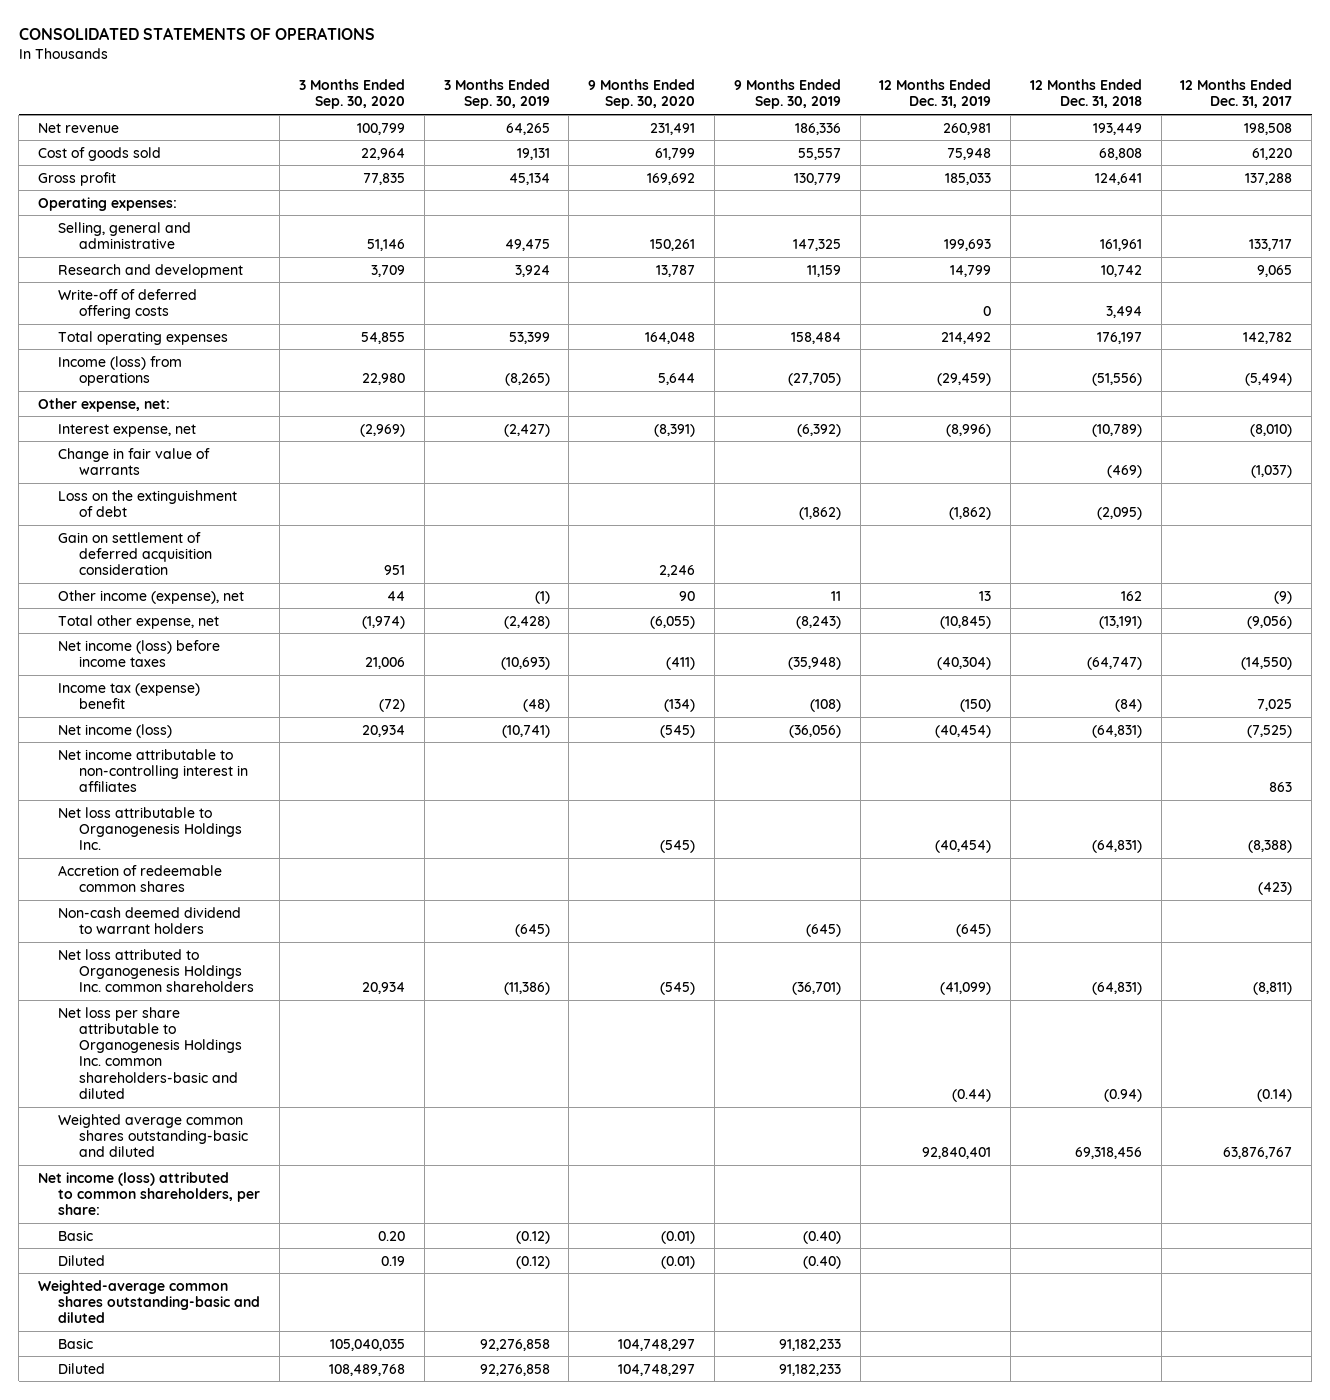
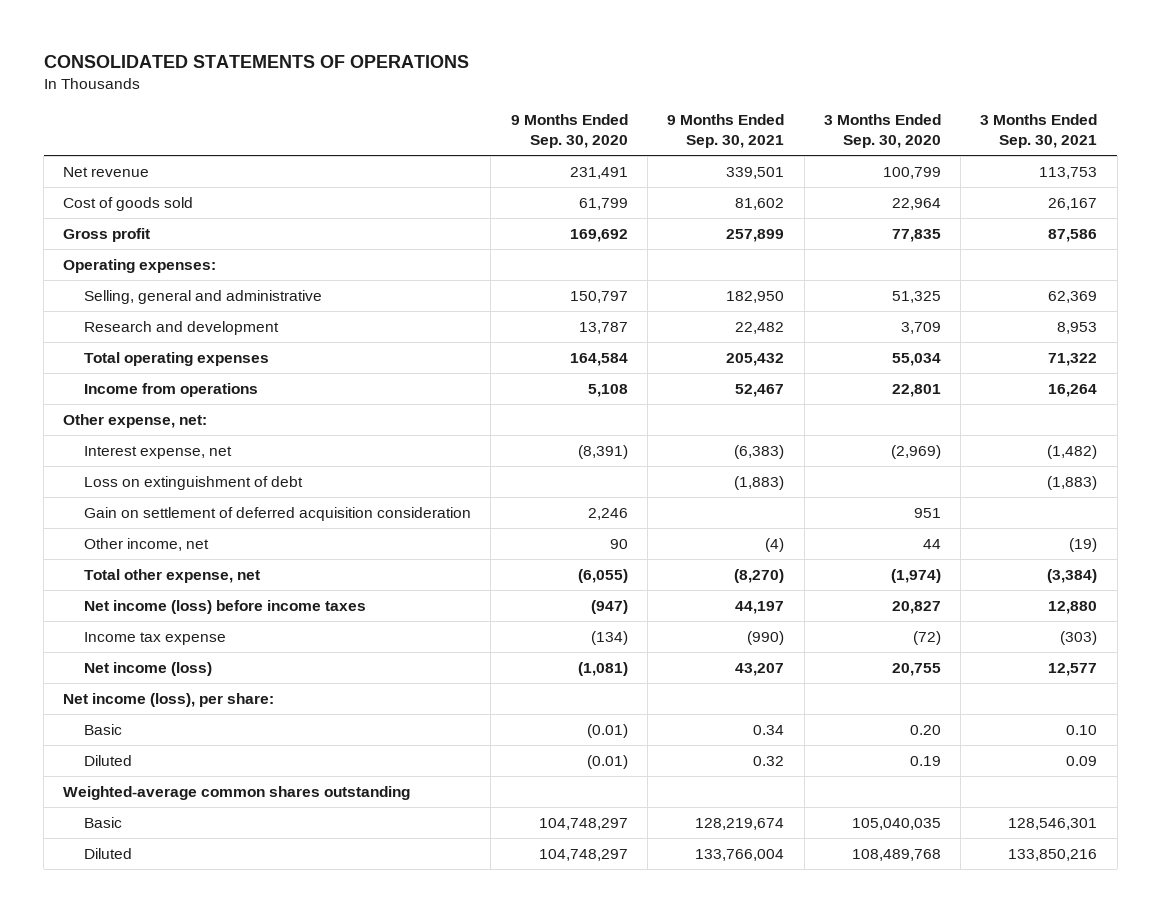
[443,79,550,110] 3 Months Ended Sep. 30, 2019 -> none
[733,79,841,110] 9 Months Ended Sep. 30, 2019 -> none
[879,79,992,109] 12 Months Ended Dec. 31, 2019 -> none
[1029,79,1142,109] 12 Months Ended Dec. 31, 2018 -> none
[1180,79,1293,109] 12 Months Ended Dec. 31, 2017 -> none
none -> [667,114,785,149] 9 Months Ended Sep. 30, 2021
none -> [980,114,1098,149] 3 Months Ended Sep. 30, 2021
[367,238,406,251] 51,146 -> [891,290,941,303] 51,325
[650,238,696,251] 150,261 -> [569,290,628,303] 150,797
[58,288,198,319] Write-off of deferred offering costs -> none
[361,331,406,344] 54,855 -> [891,352,941,366] 55,034
[645,331,696,344] 164,048 -> [569,352,628,366] 164,584
[58,355,183,386] Income (loss) from operations -> [84,382,259,397] Income from operations
[362,372,406,385] 22,980 -> [891,383,941,397] 22,801
[658,372,696,385] 5,644 -> [587,383,628,397] 5,108
[58,447,211,475] Change in fair value of warrants -> none
[58,489,238,517] Loss on the extinguishment of debt -> [84,475,304,490] Loss on extinguishment of debt
[58,589,245,604] Other income (expense), net -> [84,537,210,551] Other income, net
[58,748,249,793] Net income attributable to non-controlling interest in affiliates -> none
[58,806,243,851] Net loss attributable to Organogenesis Holdings Inc. -> none
[58,864,223,892] Accretion of redeemable common shares -> none
[58,906,242,934] Non-cash deemed dividend to warrant holders -> none
[58,948,255,993] Net loss attributed to Organogenesis Holdings Inc. common shareholders -> none
[58,1006,243,1099] Net loss per share attributable to Organogenesis Holdings Inc. common shareholders-basic and diluted -> none
[58,1113,249,1158] Weighted average common shares outstanding-basic and diluted -> none
[365,656,406,669] 21,006 -> [891,600,941,614] 20,827
[666,656,696,670] (411) -> [590,599,628,614] (947)
[58,682,201,709] Income tax (expense) benefit -> [84,631,227,645] Income tax expense
[362,724,406,737] 20,934 -> [891,662,941,676] 20,755
[660,724,696,738] (545) -> [577,661,628,676] (1,081)
[37,1171,261,1216] Net income (loss) attributed to common shareholders, per share: -> [63,692,275,707] Net income (loss), per share:
[37,1279,261,1324] Weighted-average common shares outstanding-basic and diluted -> [63,785,411,800] Weighted-average common shares outstanding

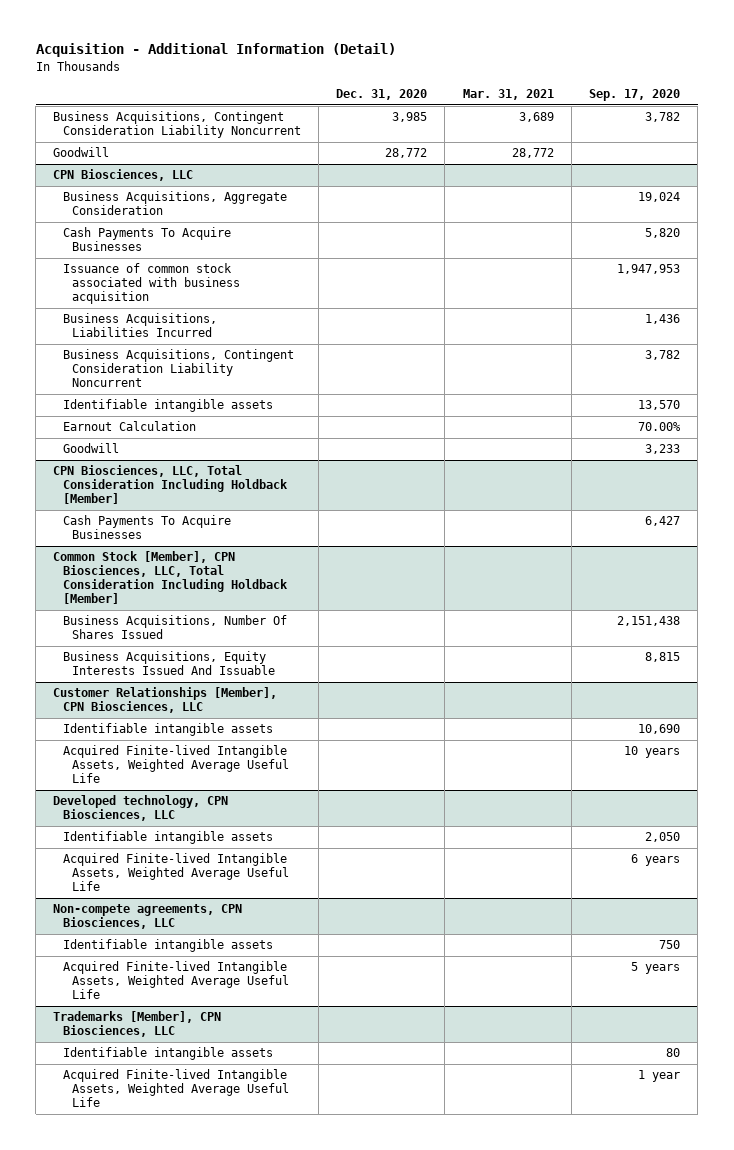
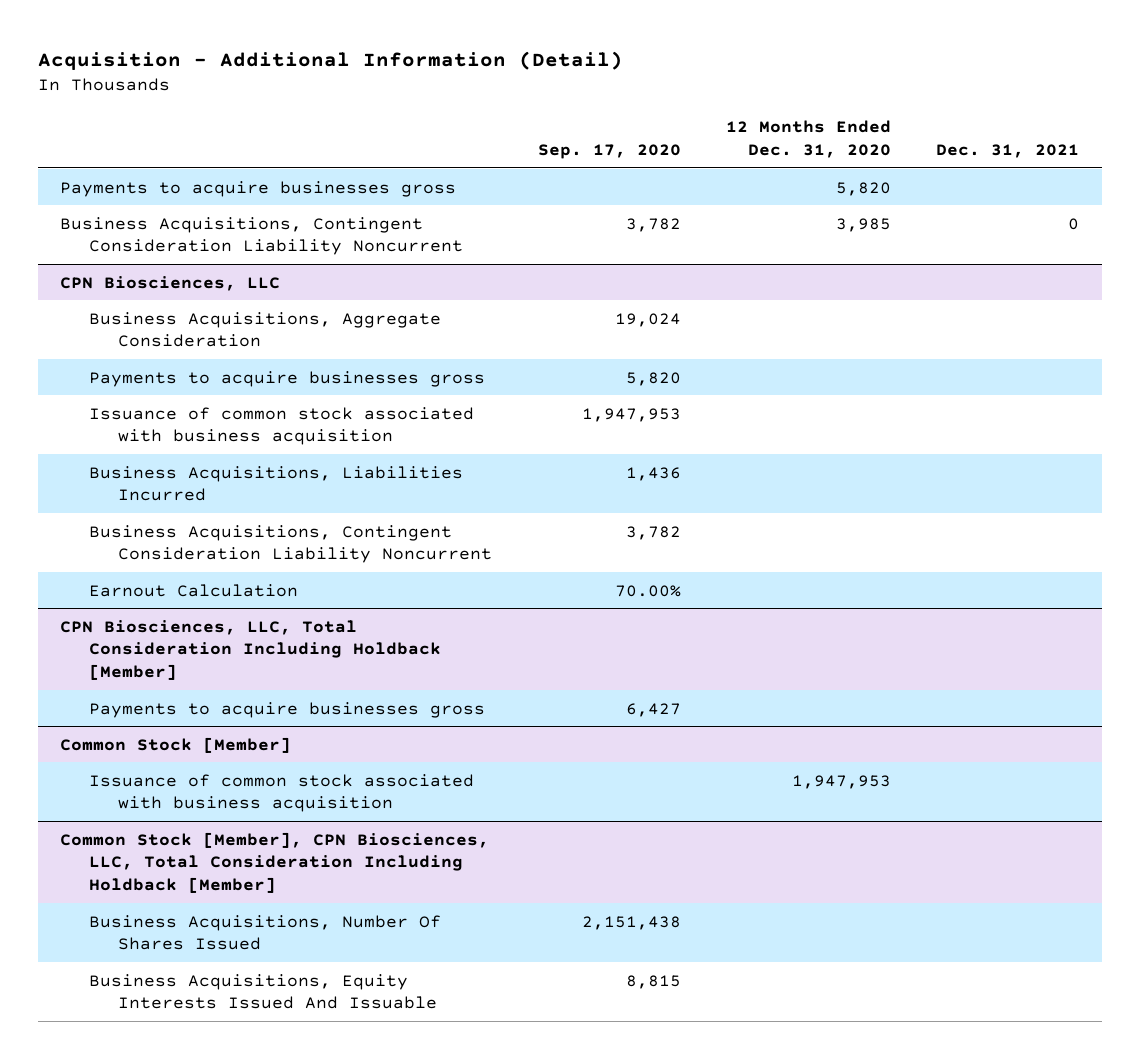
[336,88,428,100] Dec. 31, 2020 -> none
[462,88,554,100] Mar. 31, 2021 -> none
none -> [726,120,892,159] 12 Months Ended Dec. 31, 2020
none -> [936,144,1080,159] Dec. 31, 2021
none -> [60,180,457,197] Payments to acquire businesses gross
[53,147,110,158] Goodwill -> none
[62,227,231,252] Cash Payments To Acquire Businesses -> [89,370,486,387] Payments to acquire businesses gross
[62,399,273,413] Identifiable intangible assets -> none
[62,443,119,454] Goodwill -> none
[62,515,231,540] Cash Payments To Acquire Businesses -> [89,701,486,718] Payments to acquire businesses gross
none -> [60,736,292,753] Common Stock [Member]
none -> [89,773,475,813] Issuance of common stock associated with business acquisition
[53,687,278,714] Customer Relationships [Member], CPN Biosciences, LLC -> none
[62,723,273,737] Identifiable intangible assets -> none
[62,745,289,784] Acquired Finite-lived Intangible Assets, Weighted Average Useful Life -> none
[53,795,229,822] Developed technology, CPN Biosciences, LLC -> none
[62,831,273,845] Identifiable intangible assets -> none
[62,853,289,892] Acquired Finite-lived Intangible Assets, Weighted Average Useful Life -> none
[53,904,243,930] Non-compete agreements, CPN Biosciences, LLC -> none
[62,939,273,953] Identifiable intangible assets -> none
[62,961,289,1000] Acquired Finite-lived Intangible Assets, Weighted Average Useful Life -> none
[53,1011,222,1038] Trademarks [Member], CPN Biosciences, LLC -> none
[62,1047,273,1061] Identifiable intangible assets -> none
[62,1069,289,1108] Acquired Finite-lived Intangible Assets, Weighted Average Useful Life -> none

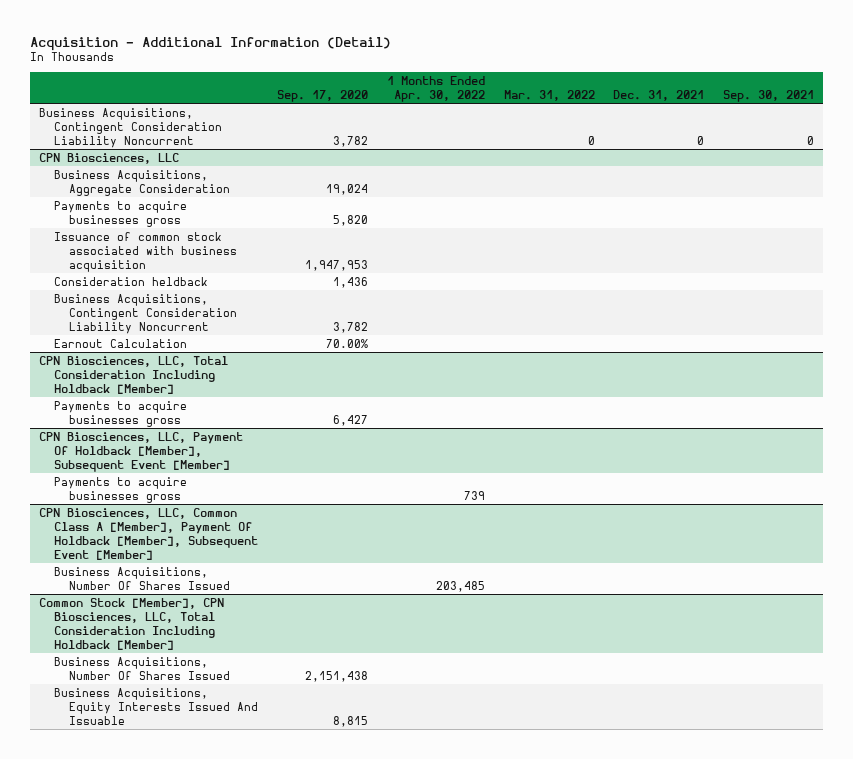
[726,120,892,159] 12 Months Ended Dec. 31, 2020 -> none
none -> [386,76,485,103] 1 Months Ended Apr. 30, 2022
none -> [503,90,595,102] Mar. 31, 2022
none -> [723,90,815,103] Sep. 30, 2021
[60,180,457,197] Payments to acquire businesses gross -> none
[89,465,464,502] Business Acquisitions, Liabilities Incurred -> [54,276,209,286] Consideration heldback
[60,736,292,753] Common Stock [Member] -> none
[89,773,475,813] Issuance of common stock associated with business acquisition -> none
none -> [39,431,244,472] CPN Biosciences, LLC, Payment Of Holdback [Member], Subsequent Event [Member]
none -> [54,476,188,503] Payments to acquire businesses gross
none -> [39,507,259,560] CPN Biosciences, LLC, Common Class A [Member], Payment Of Holdback [Member], Subsequent Event [Member]
none -> [54,566,231,590] Business Acquisitions, Number Of Shares Issued

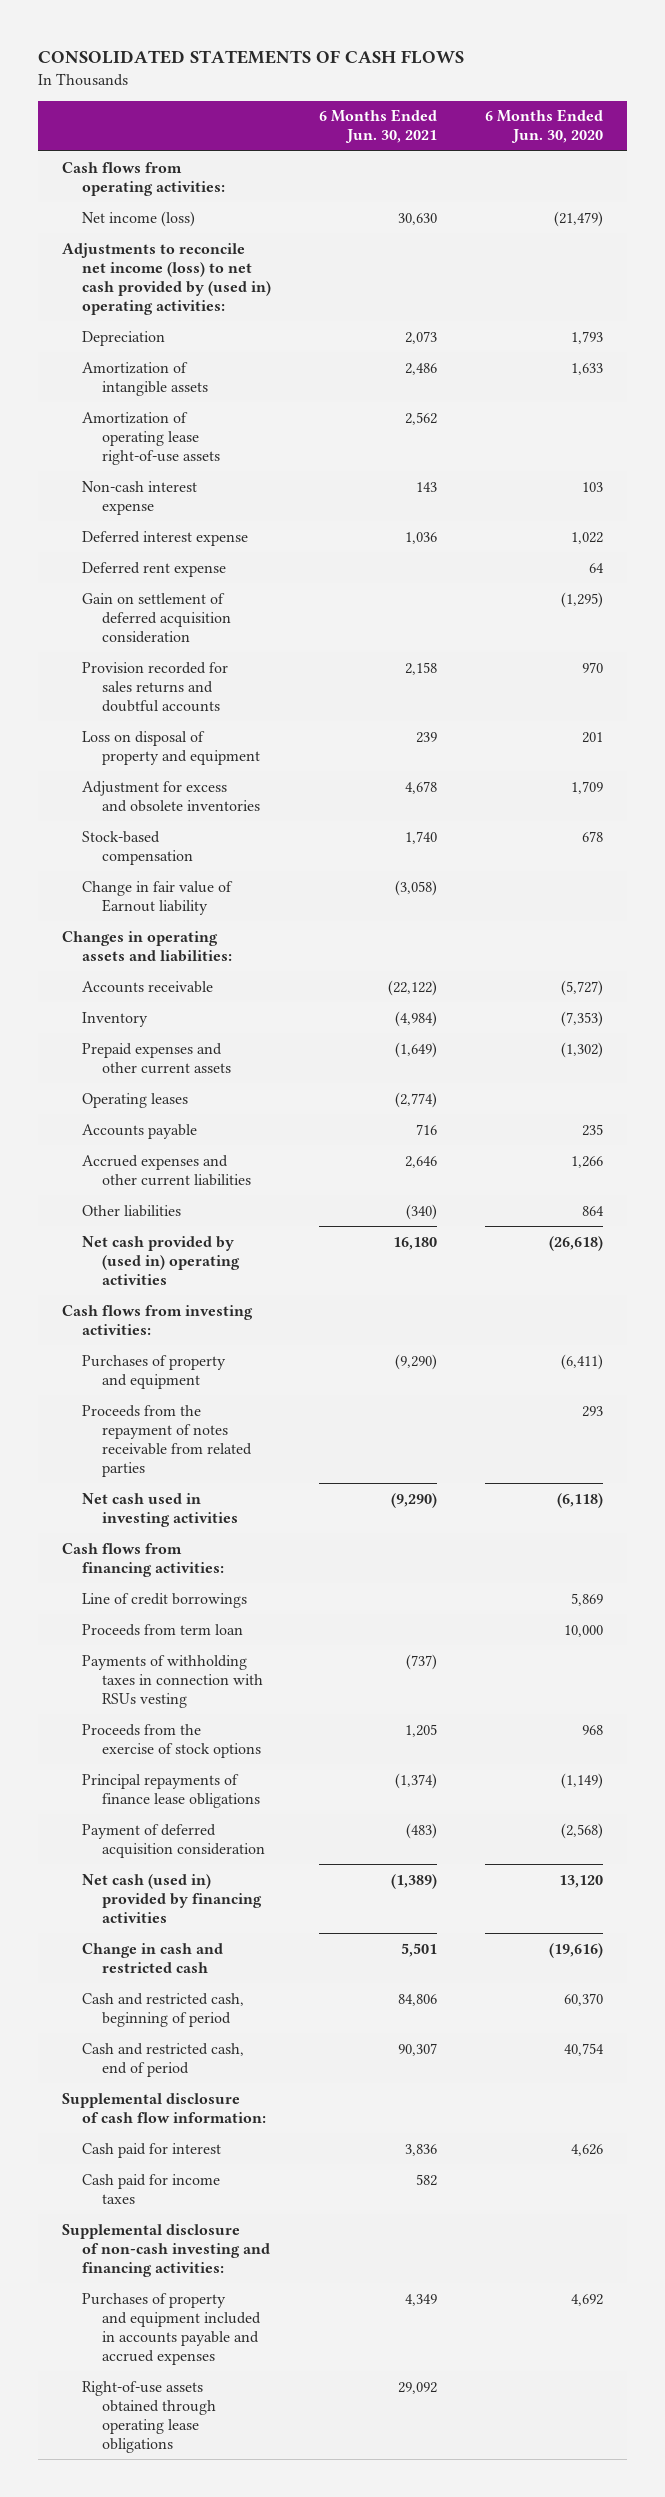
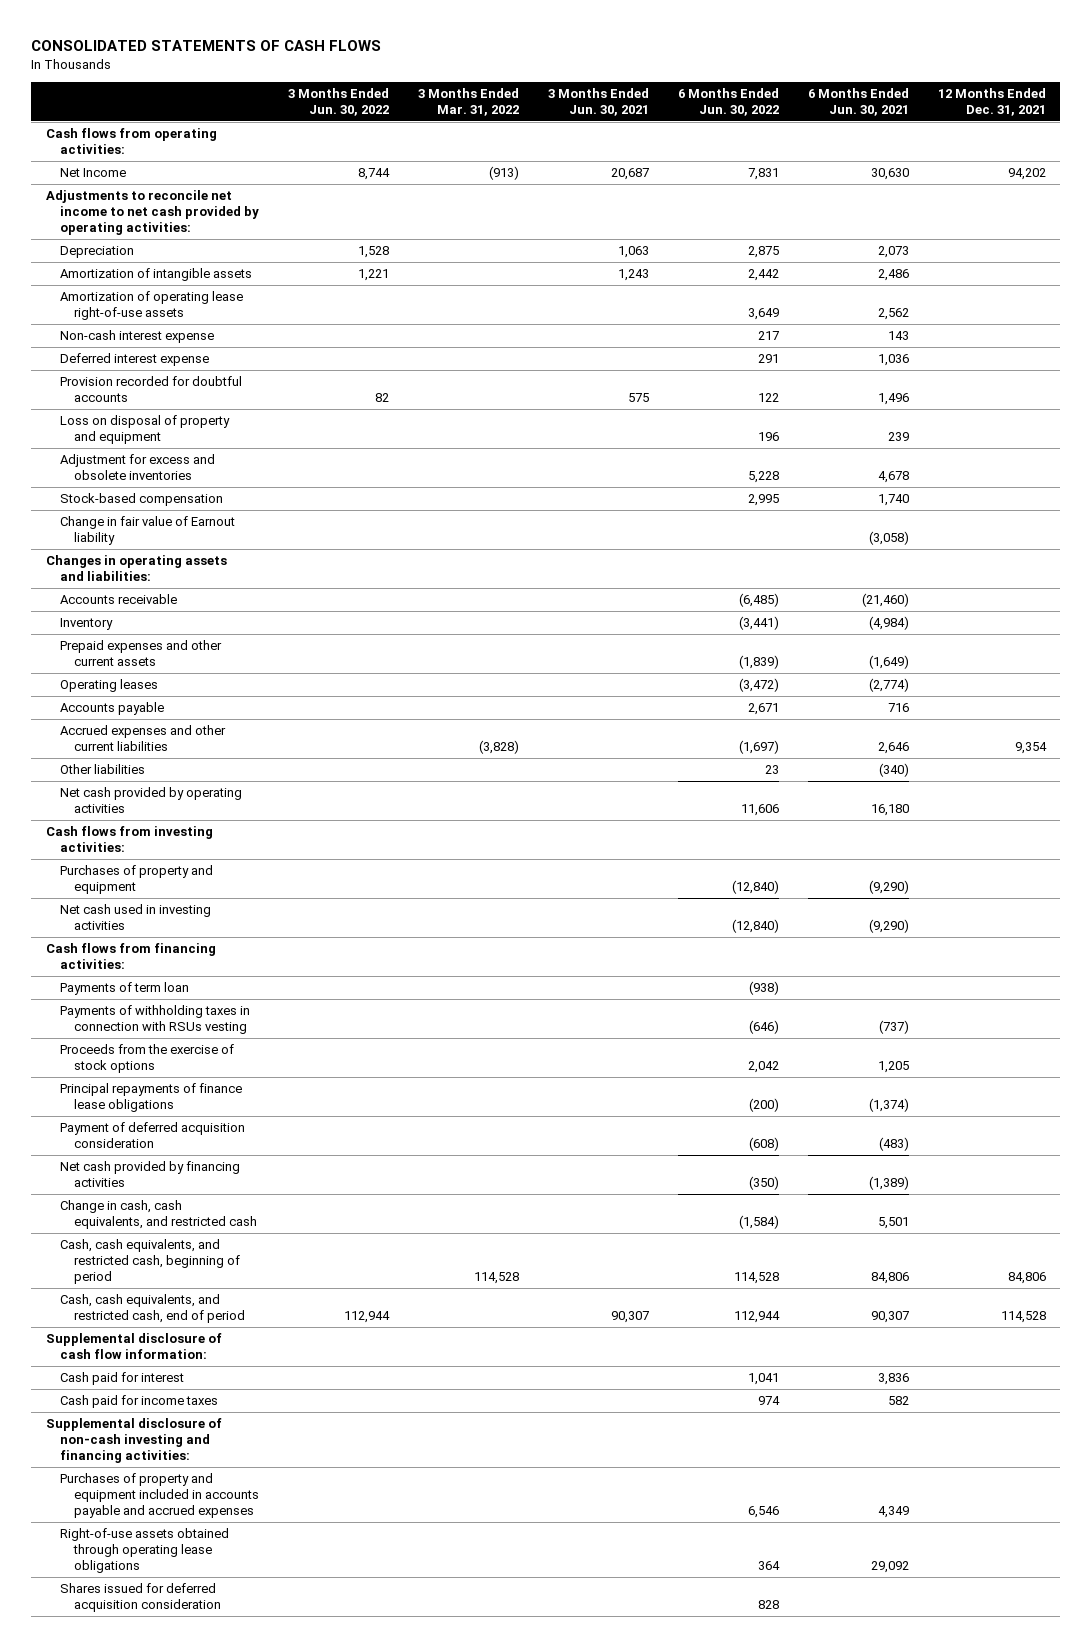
[485,109,604,144] 6 Months Ended Jun. 30, 2020 -> none
none -> [288,88,390,116] 3 Months Ended Jun. 30, 2022
none -> [418,88,520,116] 3 Months Ended Mar. 31, 2022
none -> [548,88,650,116] 3 Months Ended Jun. 30, 2021
none -> [678,88,780,116] 6 Months Ended Jun. 30, 2022
none -> [937,88,1046,116] 12 Months Ended Dec. 31, 2021
[81,210,195,227] Net income (loss) -> [60,168,127,178] Net Income
[61,242,271,316] Adjustments to reconcile net income (loss) to net cash provided by (used in) operating activities: -> [45,190,260,235] Adjustments to reconcile net income to net cash provided by operating activities:
[81,561,226,577] Deferred rent expense -> none
[81,592,232,643] Gain on settlement of deferred acquisition consideration -> none
[81,661,228,712] Provision recorded for sales returns and doubtful accounts -> [60,376,243,403] Provision recorded for doubtful accounts
[404,661,437,675] 2,158 -> [877,393,909,406] 1,496
[387,979,437,996] (22,122) -> [861,593,909,608] (21,460)
[81,1235,241,1285] Net cash provided by (used in) operating activities -> [60,787,243,814] Net cash provided by operating activities
[81,1404,253,1478] Proceeds from the repayment of notes receivable from related parties -> none
[81,1592,247,1608] Line of credit borrowings -> none
[81,1623,243,1636] Proceeds from term loan -> none
none -> [60,982,190,996] Payments of term loan
[81,1873,263,1923] Net cash (used in) provided by financing activities -> [60,1161,241,1188] Net cash provided by financing activities
[81,1942,223,1973] Change in cash and restricted cash -> [60,1200,258,1230] Change in cash, cash equivalents, and restricted cash
[81,1992,244,2027] Cash and restricted cash, beginning of period -> [60,1239,241,1284] Cash, cash equivalents, and restricted cash, beginning of period
[81,2042,244,2077] Cash and restricted cash, end of period -> [60,1294,246,1324] Cash, cash equivalents, and restricted cash, end of period
none -> [60,1583,222,1613] Shares issued for deferred acquisition consideration

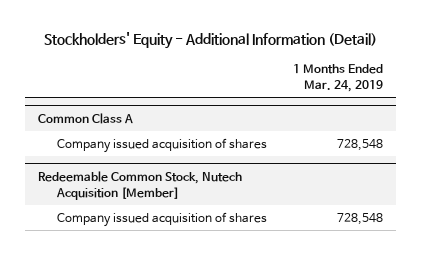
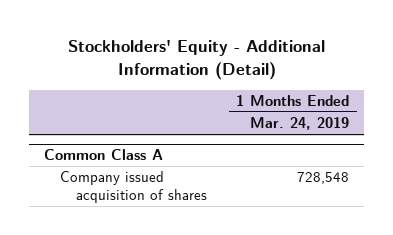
[38,170,243,200] Redeemable Common Stock, Nutech Acquisition [Member] -> none
[56,212,267,228] Company issued acquisition of shares -> none

